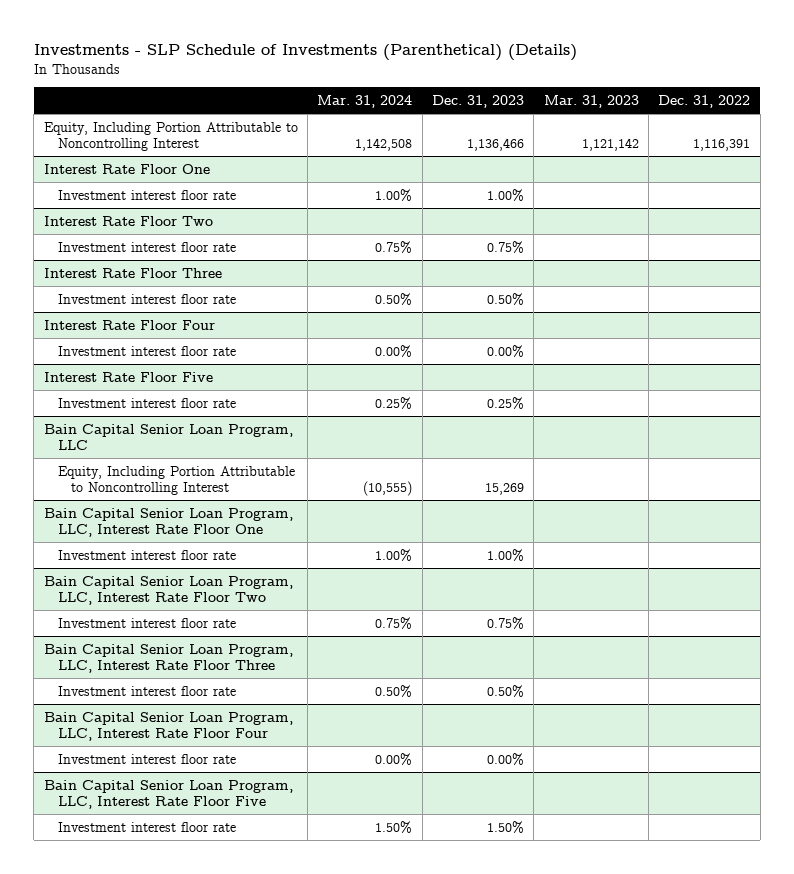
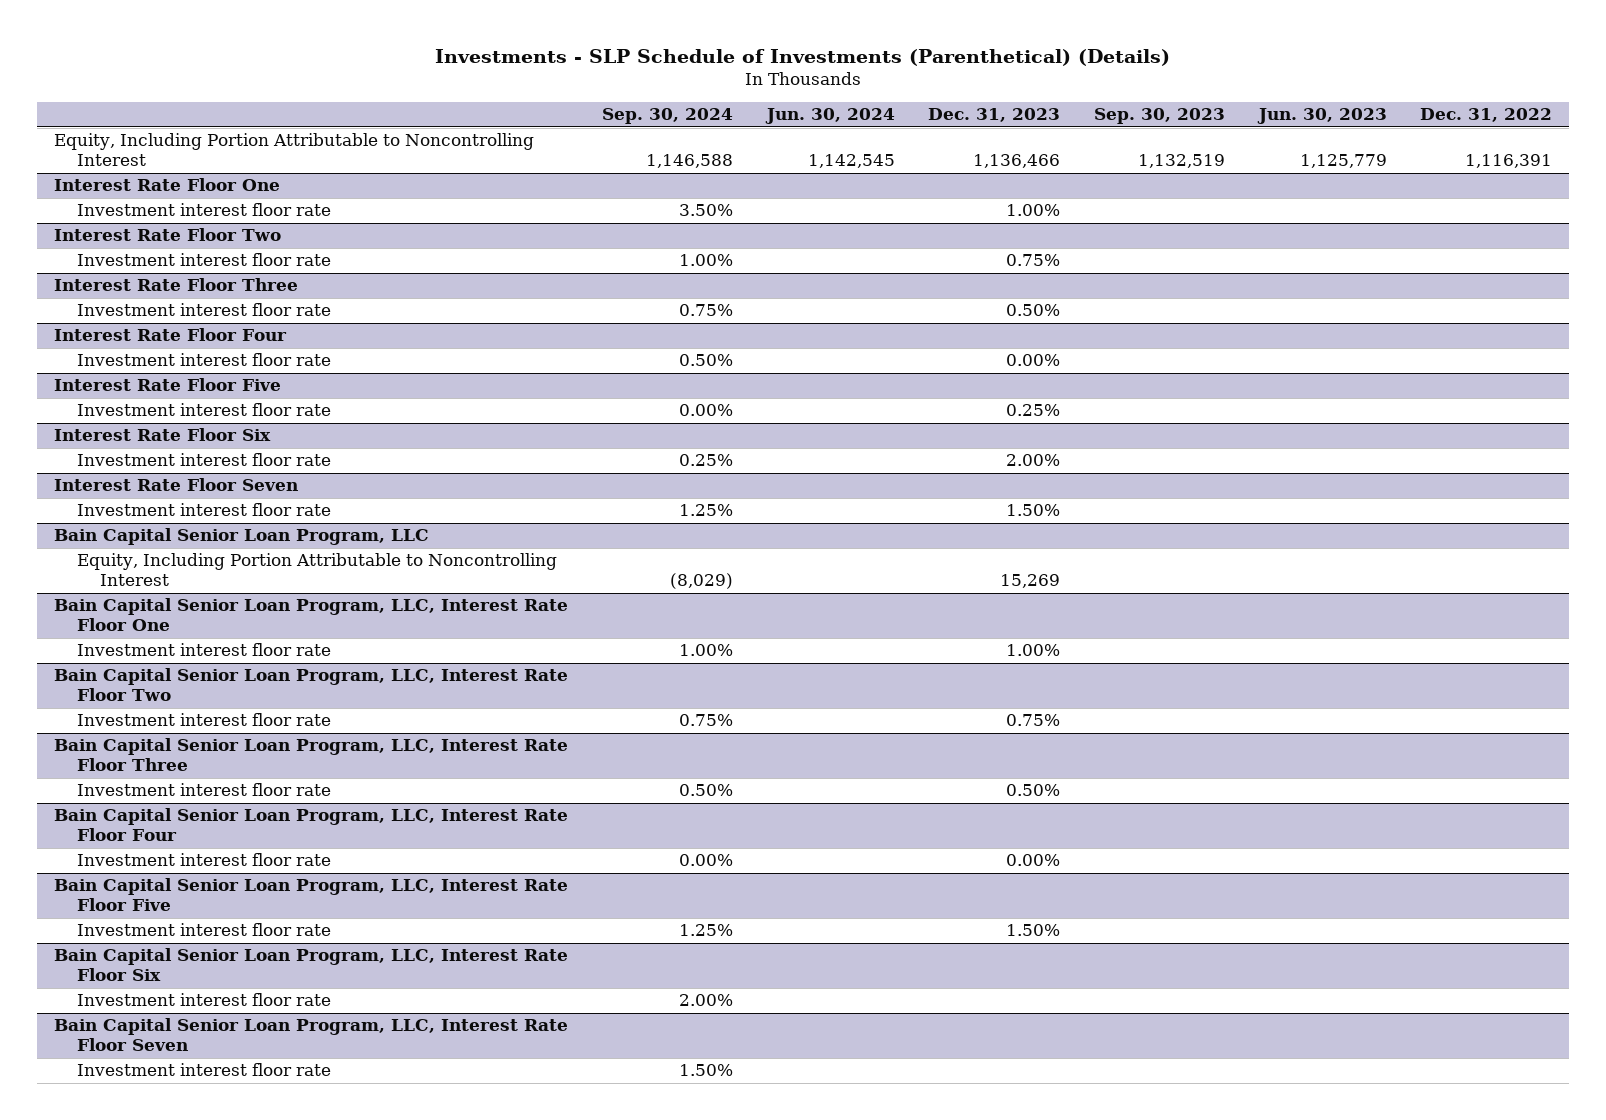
[317,95,413,109] Mar. 31, 2024 -> none
[543,95,639,109] Mar. 31, 2023 -> none
none -> [601,108,733,125] Sep. 30, 2024
none -> [764,108,895,125] Jun. 30, 2024
none -> [1093,108,1225,125] Sep. 30, 2023
none -> [1256,108,1387,125] Jun. 30, 2023
none -> [54,428,272,442] Interest Rate Floor Six
none -> [77,453,332,467] Investment interest floor rate
none -> [54,478,299,492] Interest Rate Floor Seven
none -> [77,503,332,517] Investment interest floor rate
none -> [54,948,569,982] Bain Capital Senior Loan Program, LLC, Interest Rate Floor Six
none -> [77,993,332,1007] Investment interest floor rate
none -> [54,1018,569,1052] Bain Capital Senior Loan Program, LLC, Interest Rate Floor Seven
none -> [77,1063,332,1077] Investment interest floor rate

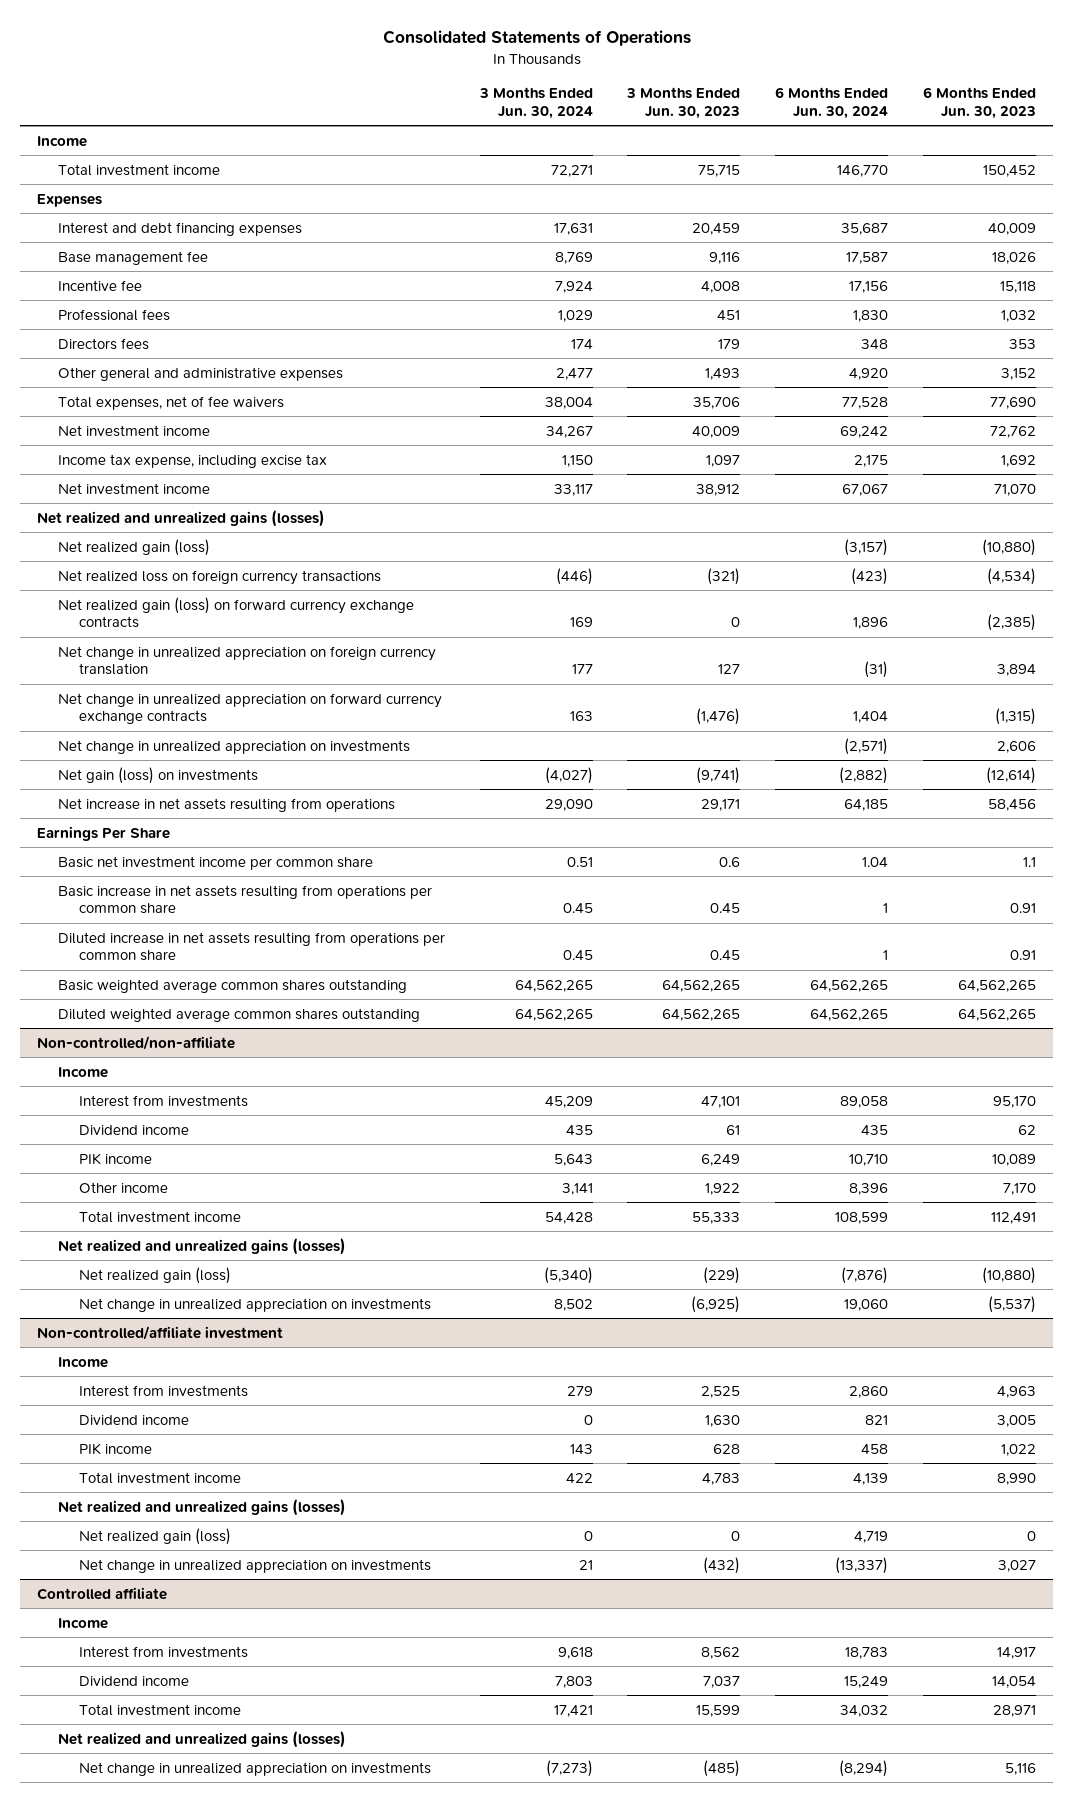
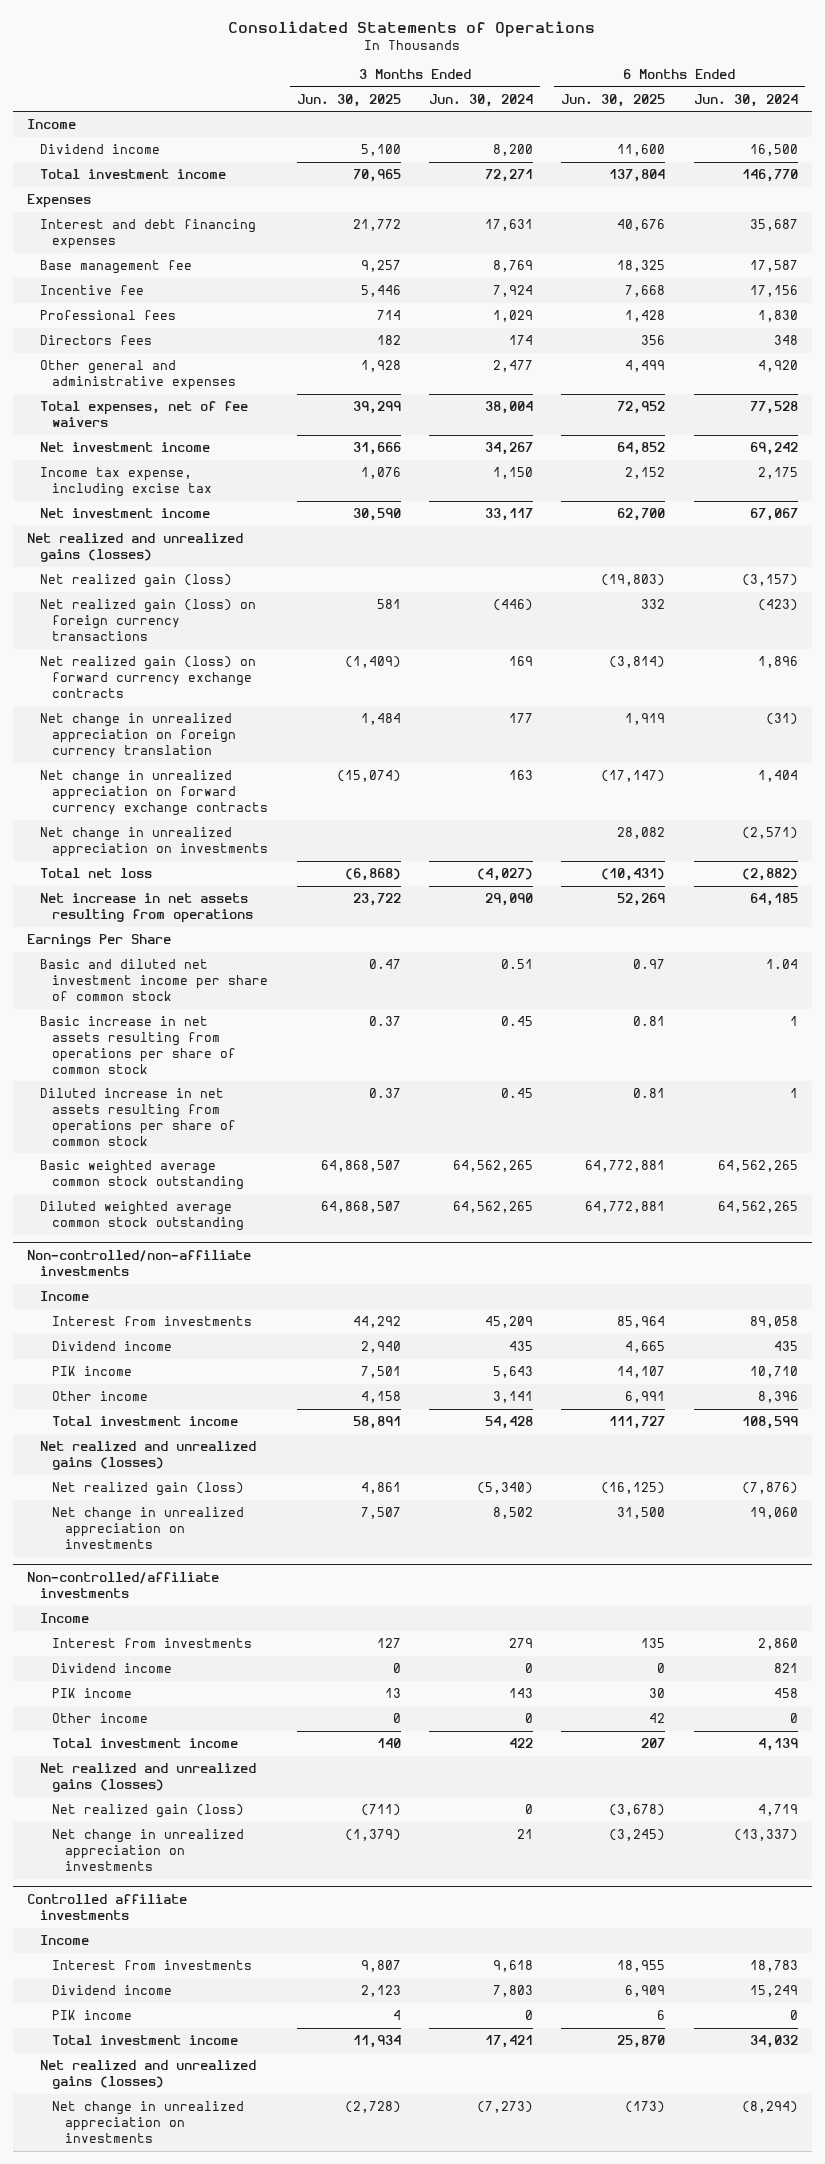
[626,87,741,119] 3 Months Ended Jun. 30, 2023 -> none
[922,87,1036,119] 6 Months Ended Jun. 30, 2023 -> none
none -> [296,93,401,107] Jun. 30, 2025
none -> [561,93,666,107] Jun. 30, 2025
none -> [39,144,160,155] Dividend income
[58,569,382,585] Net realized loss on foreign currency transactions -> [39,599,256,641] Net realized gain (loss) on foreign currency transactions
[58,766,259,784] Net gain (loss) on investments -> [39,868,152,879] Total net loss
[58,855,374,870] Basic net investment income per common share -> [39,959,269,1001] Basic and diluted net investment income per share of common stock
[58,884,433,915] Basic increase in net assets resulting from operations per common share -> [39,1016,237,1074] Basic increase in net assets resulting from operations per share of common stock
[58,931,446,962] Diluted increase in net assets resulting from operations per common share -> [39,1088,237,1146] Diluted increase in net assets resulting from operations per share of common stock
[58,978,408,993] Basic weighted average common shares outstanding -> [39,1160,245,1191] Basic weighted average common stock outstanding
[58,1007,421,1022] Diluted weighted average common shares outstanding -> [39,1201,245,1232] Diluted weighted average common stock outstanding
[37,1035,236,1050] Non-controlled/non-affiliate -> [27,1250,252,1277] Non-controlled/non-affiliate investments
[37,1325,284,1340] Non-controlled/affiliate investment -> [27,1572,220,1599] Non-controlled/affiliate investments
none -> [52,1713,149,1724] Other income
[37,1586,168,1600] Controlled affiliate -> [27,1894,188,1921] Controlled affiliate investments
none -> [52,2010,133,2021] PIK income

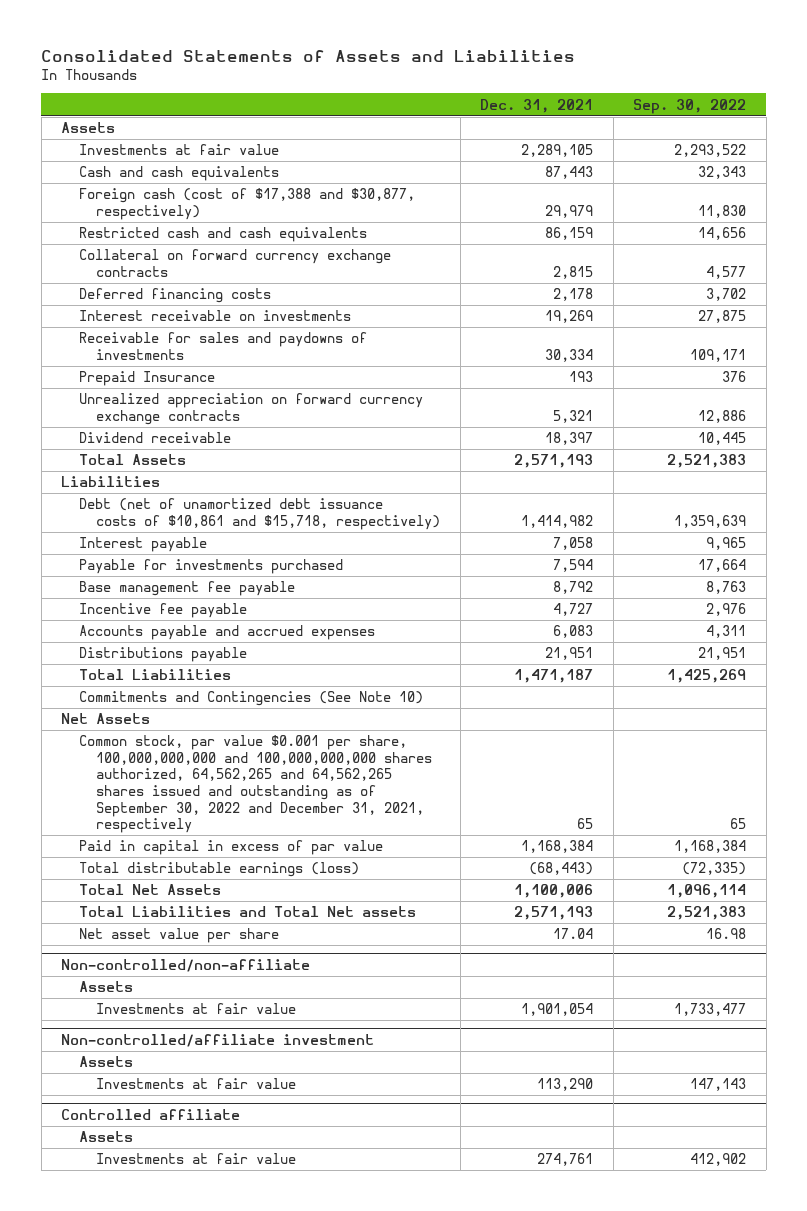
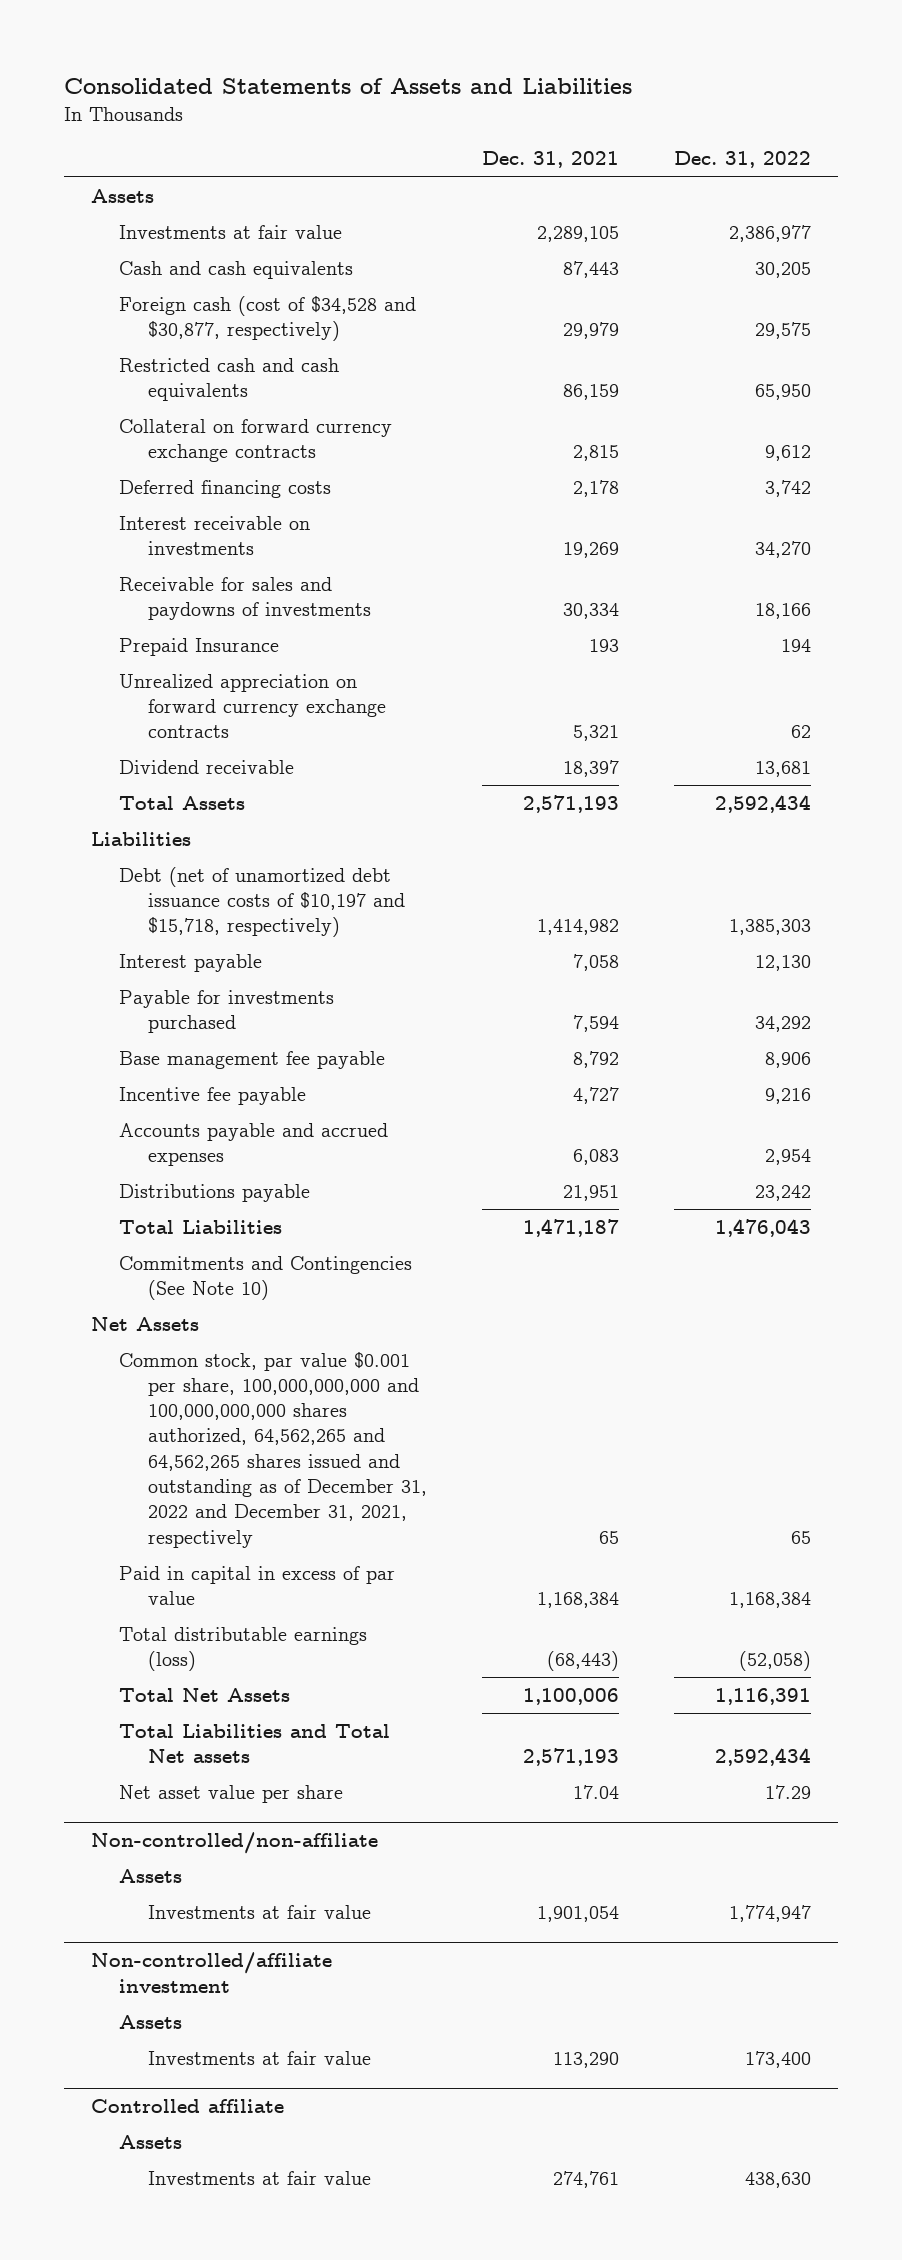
[633,98,747,114] Sep. 30, 2022 -> none
none -> [673,151,811,169] Dec. 31, 2022
[78,188,415,220] Foreign cash (cost of $17,388 and $30,877, respectively) -> [119,295,417,341] Foreign cash (cost of $34,528 and $30,877, respectively)
[78,498,441,530] Debt (net of unamortized debt issuance costs of $10,861 and $15,718, respectively) -> [119,866,405,938] Debt (net of unamortized debt issuance costs of $10,197 and $15,718, respectively)
[78,735,433,834] Common stock, par value $0.001 per share, 100,000,000,000 and 100,000,000,000 shares authorized, 64,562,265 and 64,562,265 shares issued and outstanding as of September 30, 2022 and December 31, 2021, respectively -> [119,1351,427,1548] Common stock, par value $0.001 per share, 100,000,000,000 and 100,000,000,000 shares authorized, 64,562,265 and 64,562,265 shares issued and outstanding as of December 31, 2022 and December 31, 2021, respectively

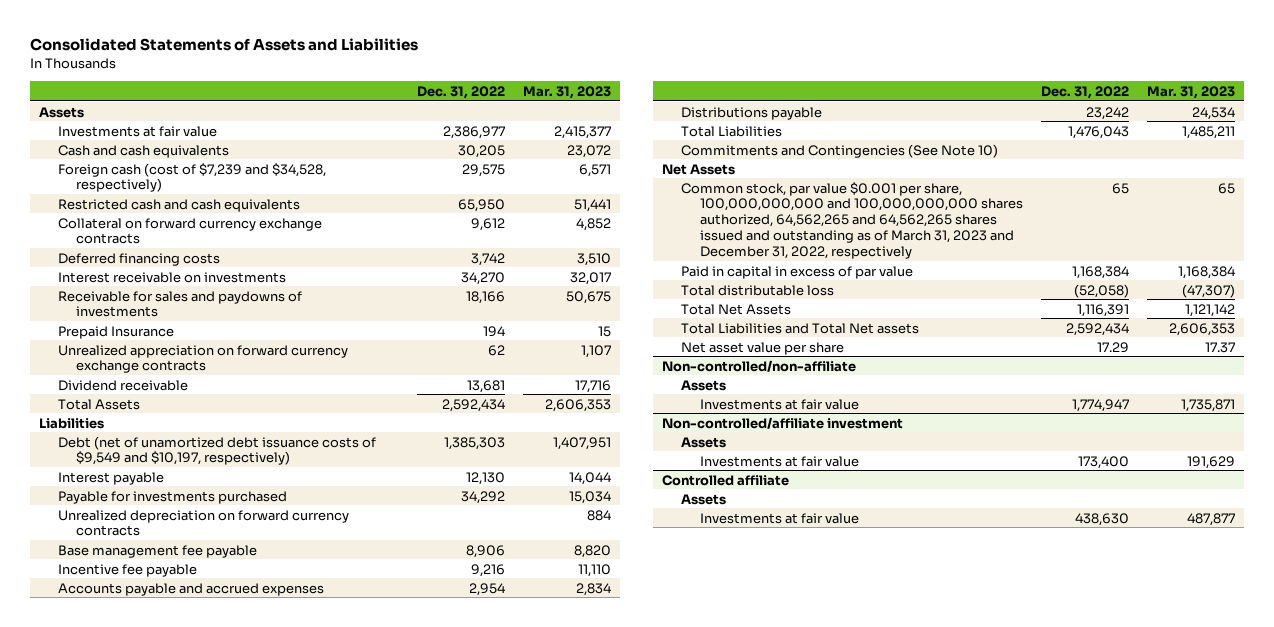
[481,151,619,169] Dec. 31, 2021 -> none
none -> [523,85,612,99] Mar. 31, 2023
[119,295,417,341] Foreign cash (cost of $34,528 and $30,877, respectively) -> [57,162,326,193] Foreign cash (cost of $7,239 and $34,528, respectively)
[119,866,405,938] Debt (net of unamortized debt issuance costs of $10,197 and $15,718, respectively) -> [57,435,376,466] Debt (net of unamortized debt issuance costs of $9,549 and $10,197, respectively)
none -> [57,509,349,537] Unrealized depreciation on forward currency contracts
[119,1351,427,1548] Common stock, par value $0.001 per share, 100,000,000,000 and 100,000,000,000 shares authorized, 64,562,265 and 64,562,265 shares issued and outstanding as of December 31, 2022 and December 31, 2021, respectively -> [681,181,1023,260] Common stock, par value $0.001 per share, 100,000,000,000 and 100,000,000,000 shares authorized, 64,562,265 and 64,562,265 shares issued and outstanding as of March 31, 2023 and December 31, 2022, respectively
[119,1626,368,1671] Total distributable earnings (loss) -> [681,284,835,296] Total distributable loss

